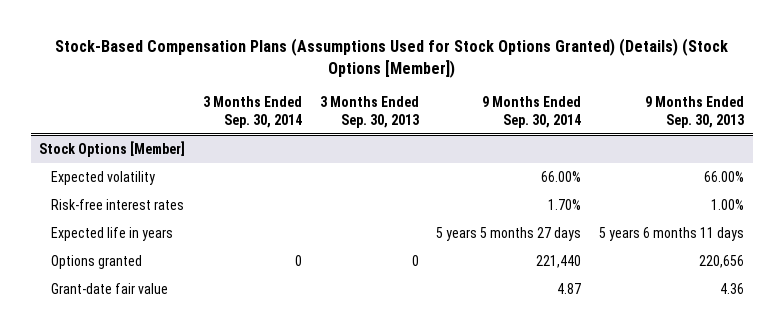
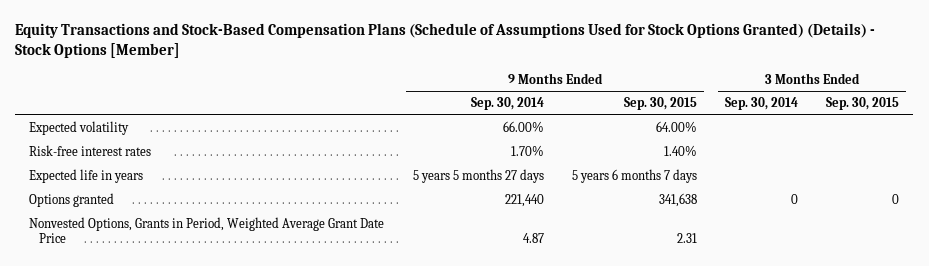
[54,38,728,78] Stock-Based Compensation Plans (Assumptions Used for Stock Options Granted) (Details) (Stock Options [Member]) -> [15,23,876,58] Equity Transactions and Stock-Based Compensation Plans (Schedule of Assumptions Used for Stock Options Granted) (Details) - Stock Options [Member]
[319,95,419,128] 3 Months Ended Sep. 30, 2013 -> none
[644,95,744,128] 9 Months Ended Sep. 30, 2013 -> none
none -> [623,97,697,111] Sep. 30, 2015
none -> [826,97,900,111] Sep. 30, 2015
[39,140,186,157] Stock Options [Member] -> none
[50,282,168,294] Grant-date fair value -> [29,217,385,244] Nonvested Options, Grants in Period, Weighted Average Grant Date Price

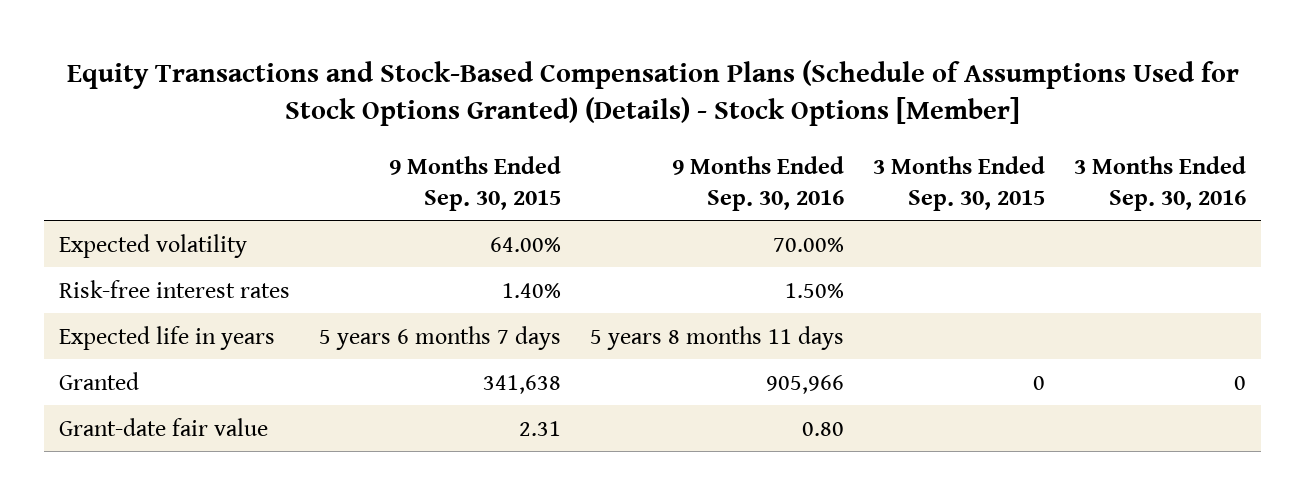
[470,97,544,111] Sep. 30, 2014 -> none
[725,97,799,111] Sep. 30, 2014 -> none
none -> [672,156,845,211] 9 Months Ended Sep. 30, 2016
none -> [1074,156,1247,211] 3 Months Ended Sep. 30, 2016
[29,193,115,208] Options granted -> [58,371,139,390] Granted
[29,217,385,244] Nonvested Options, Grants in Period, Weighted Average Grant Date Price -> [58,417,268,436] Grant-date fair value

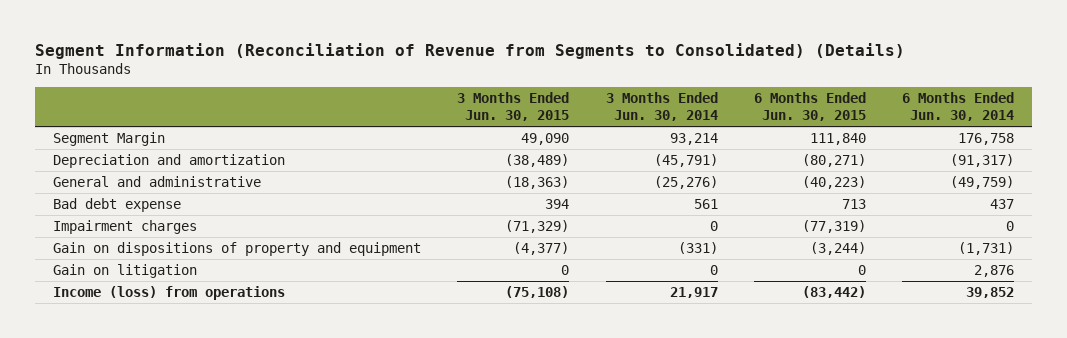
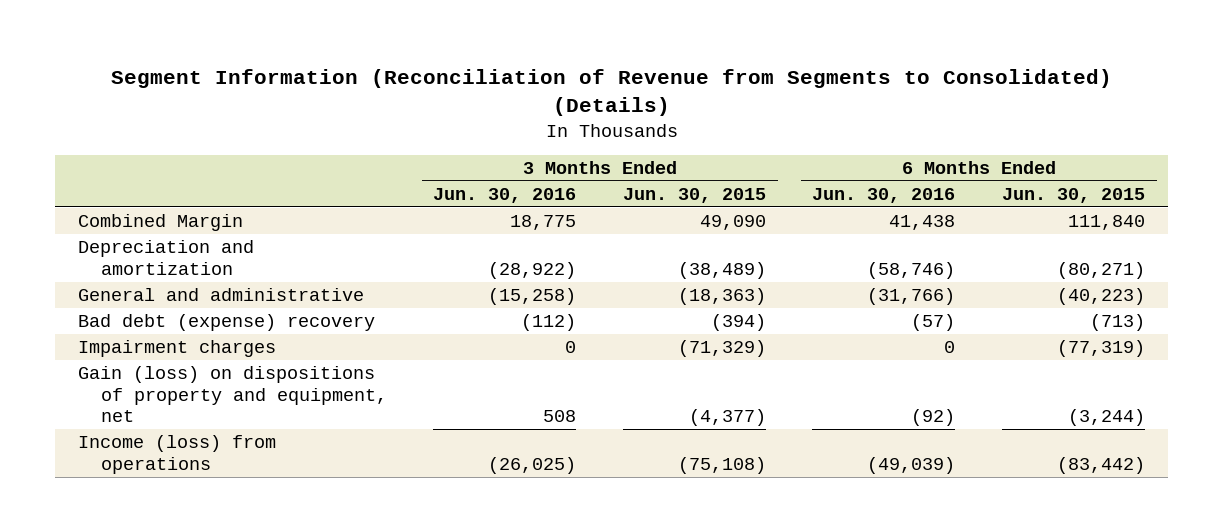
[605,92,718,122] 3 Months Ended Jun. 30, 2014 -> none
[902,92,1015,122] 6 Months Ended Jun. 30, 2014 -> none
none -> [433,187,577,203] Jun. 30, 2016
none -> [812,187,956,203] Jun. 30, 2016
[52,132,165,147] Segment Margin -> [78,214,244,232] Combined Margin
[52,198,181,213] Bad debt expense -> [78,314,376,332] Bad debt (expense) recovery
[545,199,570,210] 394 -> [710,314,766,332] (394)
[841,199,866,210] 713 -> [1089,314,1145,332] (713)
[52,264,197,279] Gain on litigation -> none
[52,242,421,257] Gain on dispositions of property and equipment -> [78,366,387,423] Gain (loss) on dispositions of property and equipment, net

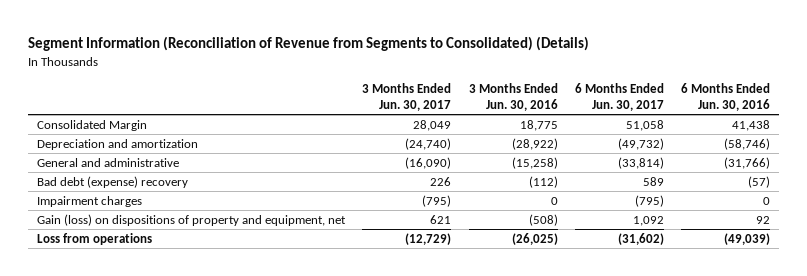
[622,187,766,203] Jun. 30, 2015 -> none
[1001,187,1145,203] Jun. 30, 2015 -> none
none -> [362,82,452,111] 3 Months Ended Jun. 30, 2017
none -> [575,82,665,111] 6 Months Ended Jun. 30, 2017
[78,214,244,232] Combined Margin -> [36,119,147,131] Consolidated Margin
[543,410,577,423] 508 -> [528,213,558,226] (508)
[911,409,956,427] (92) -> [756,215,771,224] 92
[78,435,277,474] Income (loss) from operations -> [36,232,152,245] Loss from operations

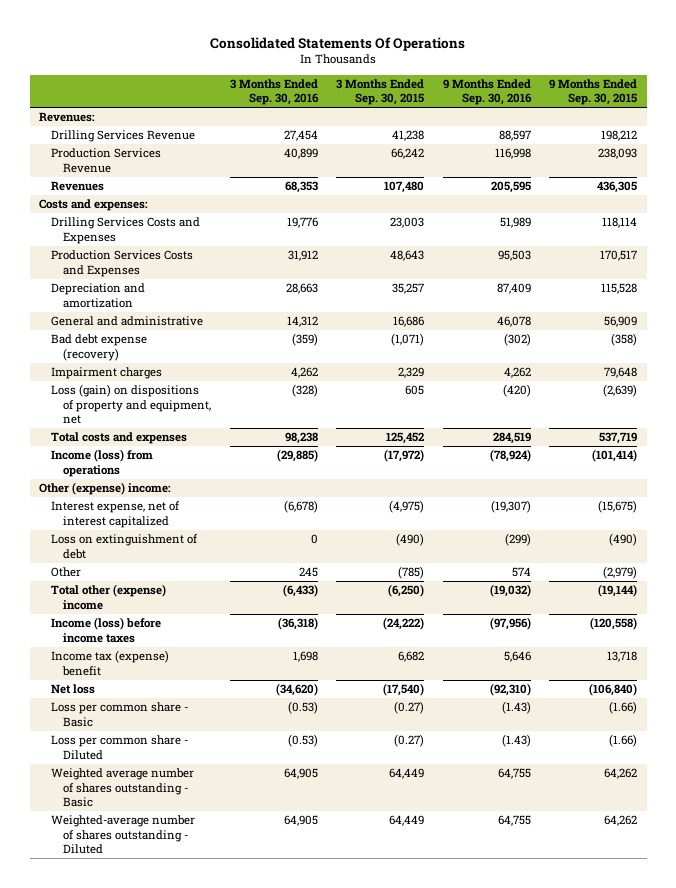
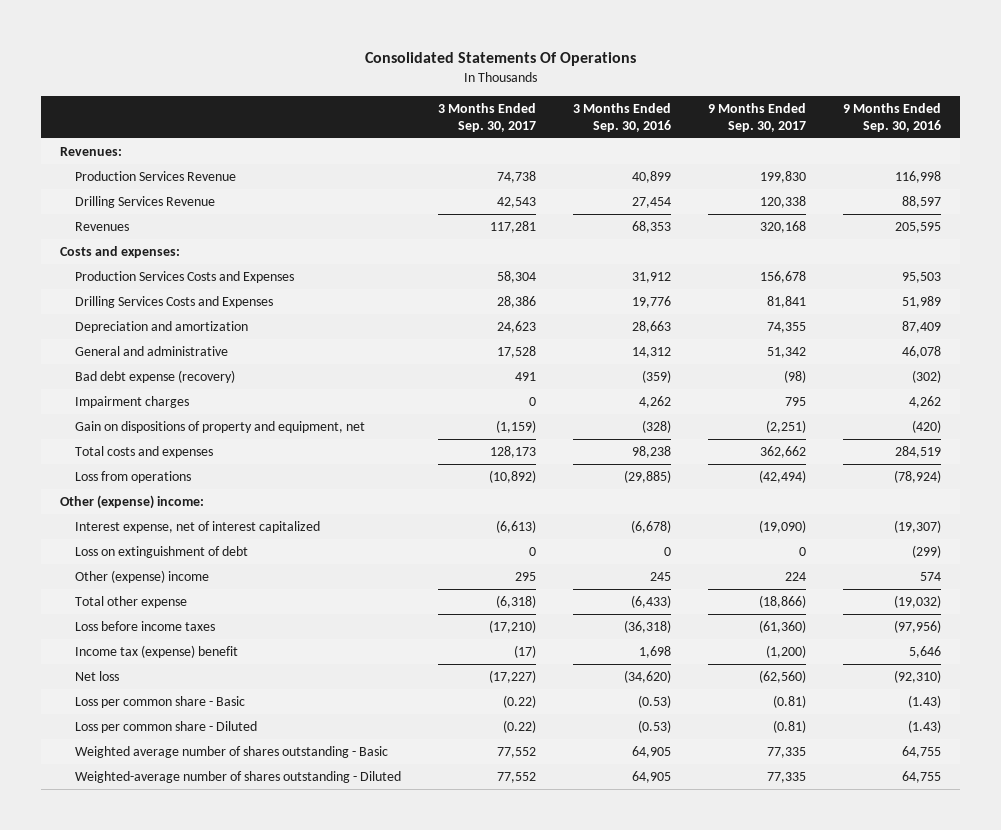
[336,78,425,106] 3 Months Ended Sep. 30, 2015 -> none
[549,78,638,106] 9 Months Ended Sep. 30, 2015 -> none
none -> [438,103,537,132] 3 Months Ended Sep. 30, 2017
none -> [708,103,807,132] 9 Months Ended Sep. 30, 2017
[51,130,196,143] Drilling Services Revenue -> [75,195,216,208] Drilling Services Revenue
[51,217,201,244] Drilling Services Costs and Expenses -> [75,295,274,308] Drilling Services Costs and Expenses
[51,384,212,425] Loss (gain) on dispositions of property and equipment, net -> [75,420,366,433] Gain on dispositions of property and equipment, net
[51,449,154,477] Income (loss) from operations -> [75,470,192,483] Loss from operations
[51,567,82,578] Other -> [75,569,210,583] Other (expense) income
[51,584,167,610] Total other (expense) income -> [75,595,188,608] Total other expense
[51,617,162,643] Income (loss) before income taxes -> [75,620,216,631] Loss before income taxes

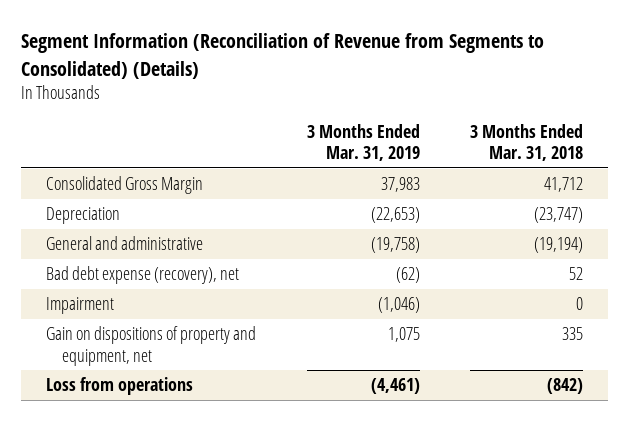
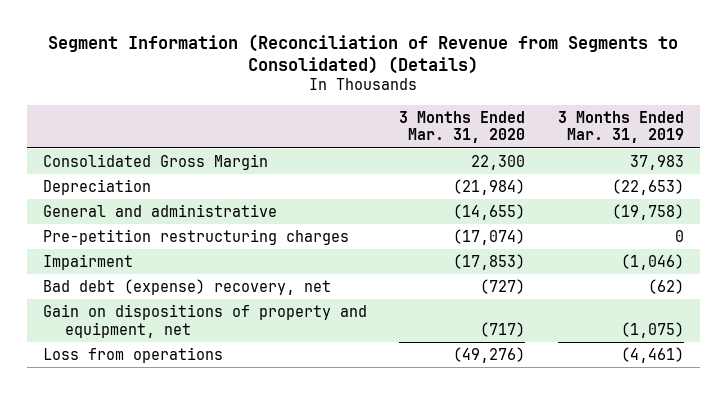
[469,123,583,162] 3 Months Ended Mar. 31, 2018 -> none
none -> [399,110,526,144] 3 Months Ended Mar. 31, 2020
[46,266,240,285] Bad debt expense (recovery), net -> none
none -> [43,228,350,245] Pre-petition restructuring charges
none -> [43,278,332,295] Bad debt (expense) recovery, net
[387,327,420,343] 1,075 -> [620,321,684,338] (1,075)

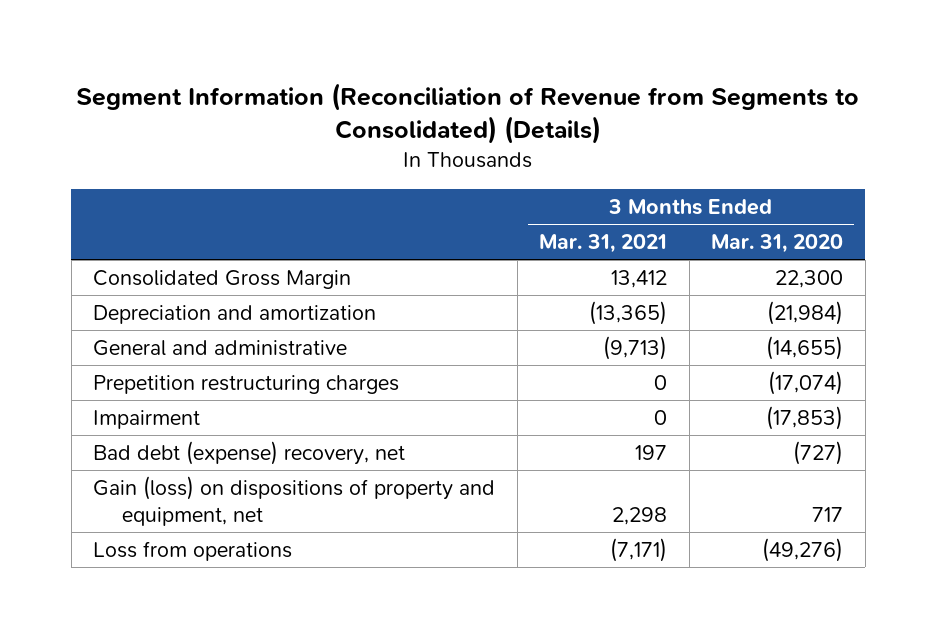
[557,110,684,144] 3 Months Ended Mar. 31, 2019 -> none
none -> [539,234,668,254] Mar. 31, 2021
[43,178,152,195] Depreciation -> [93,304,377,324] Depreciation and amortization
[43,228,350,245] Pre-petition restructuring charges -> [93,374,400,394] Prepetition restructuring charges
[43,303,368,338] Gain on dispositions of property and equipment, net -> [93,475,496,527] Gain (loss) on dispositions of property and equipment, net
[480,321,526,337] (717) -> [812,507,844,523] 717

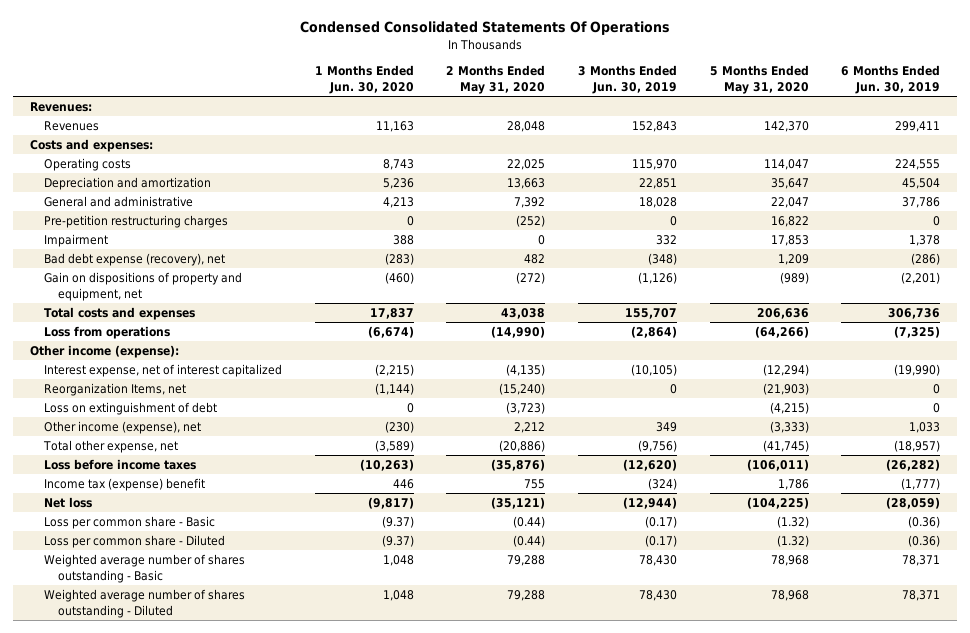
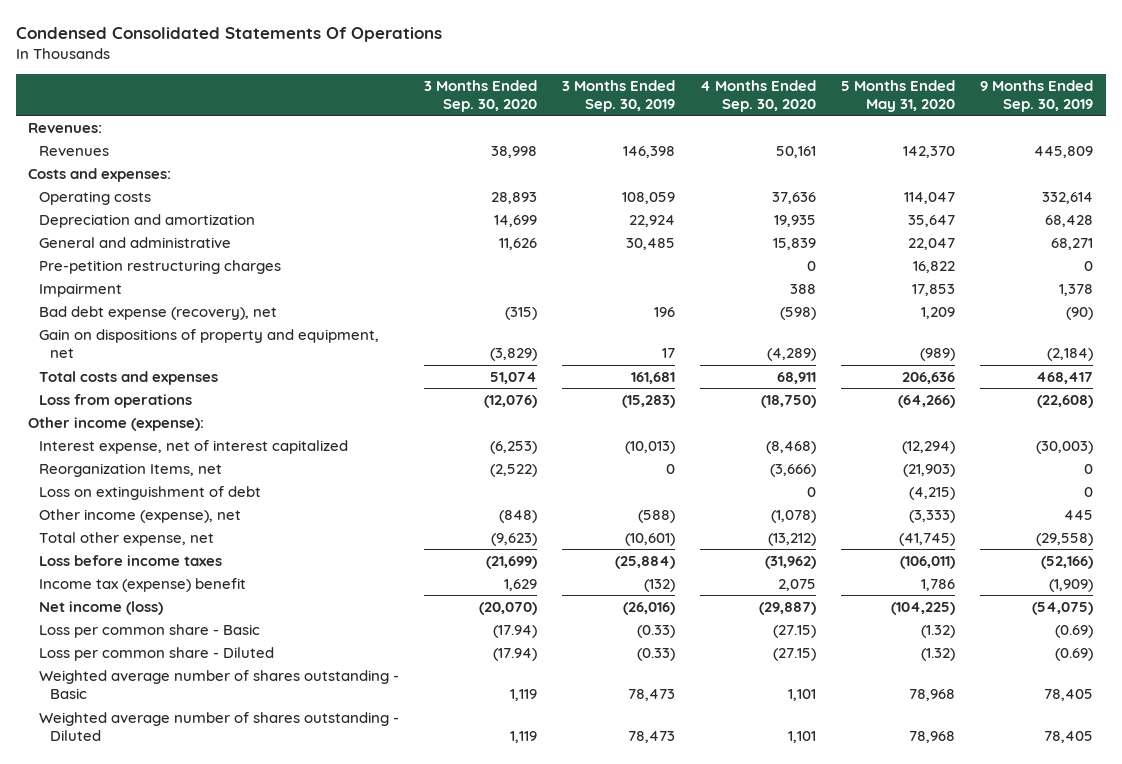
[314,65,414,95] 1 Months Ended Jun. 30, 2020 -> none
[446,65,546,95] 2 Months Ended May 31, 2020 -> none
[577,65,677,95] 3 Months Ended Jun. 30, 2019 -> none
[841,65,941,95] 6 Months Ended Jun. 30, 2019 -> none
none -> [423,79,537,112] 3 Months Ended Sep. 30, 2020
none -> [562,79,676,112] 3 Months Ended Sep. 30, 2019
none -> [700,79,817,112] 4 Months Ended Sep. 30, 2020
none -> [980,79,1094,112] 9 Months Ended Sep. 30, 2019
[43,497,92,509] Net loss -> [38,600,163,615] Net income (loss)

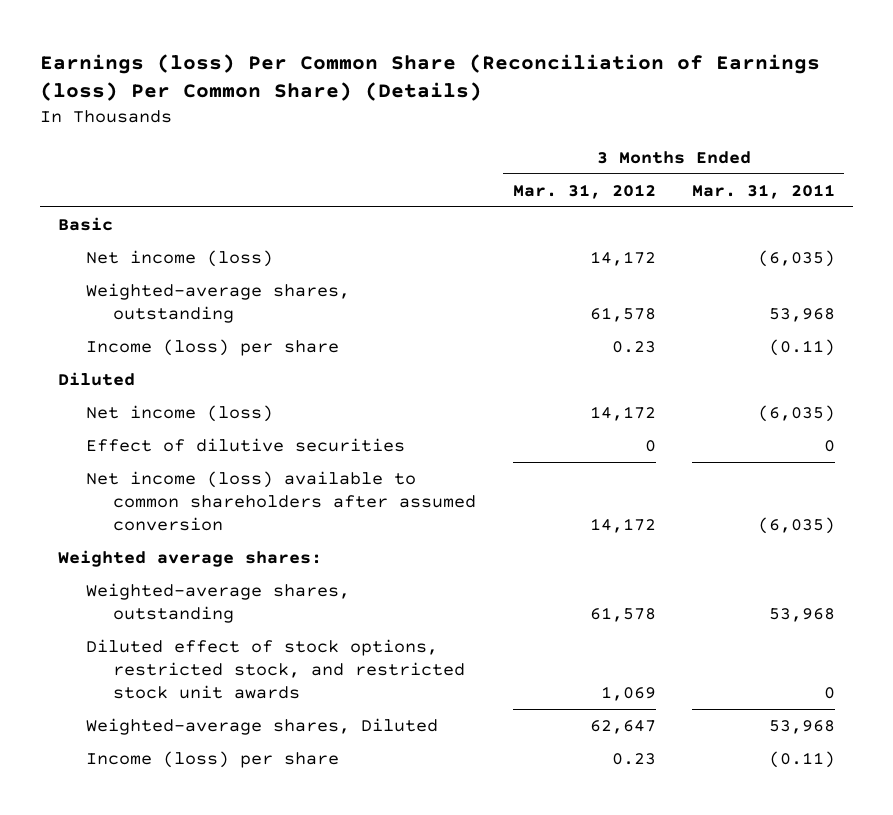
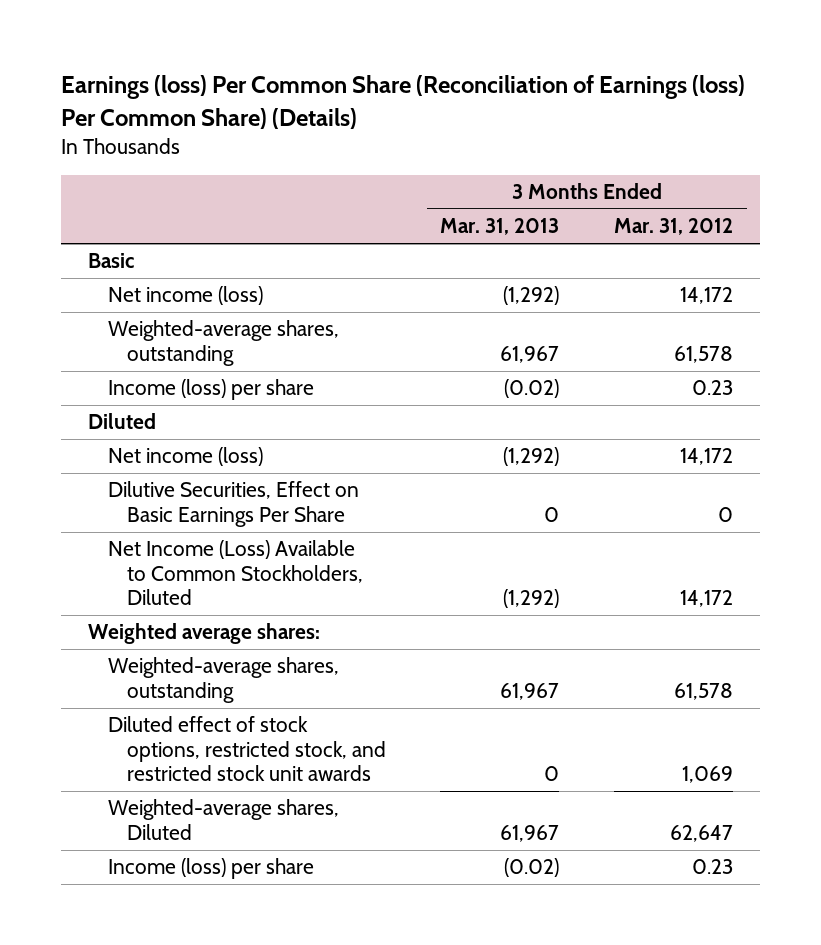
[691,183,835,199] Mar. 31, 2011 -> none
none -> [440,218,560,236] Mar. 31, 2013
[85,437,405,452] Effect of dilutive securities -> [107,481,359,527] Dilutive Securities, Effect on Basic Earnings Per Share
[85,470,477,531] Net income (loss) available to common shareholders after assumed conversion -> [107,540,363,606] Net Income (Loss) Available to Common Stockholders, Diluted

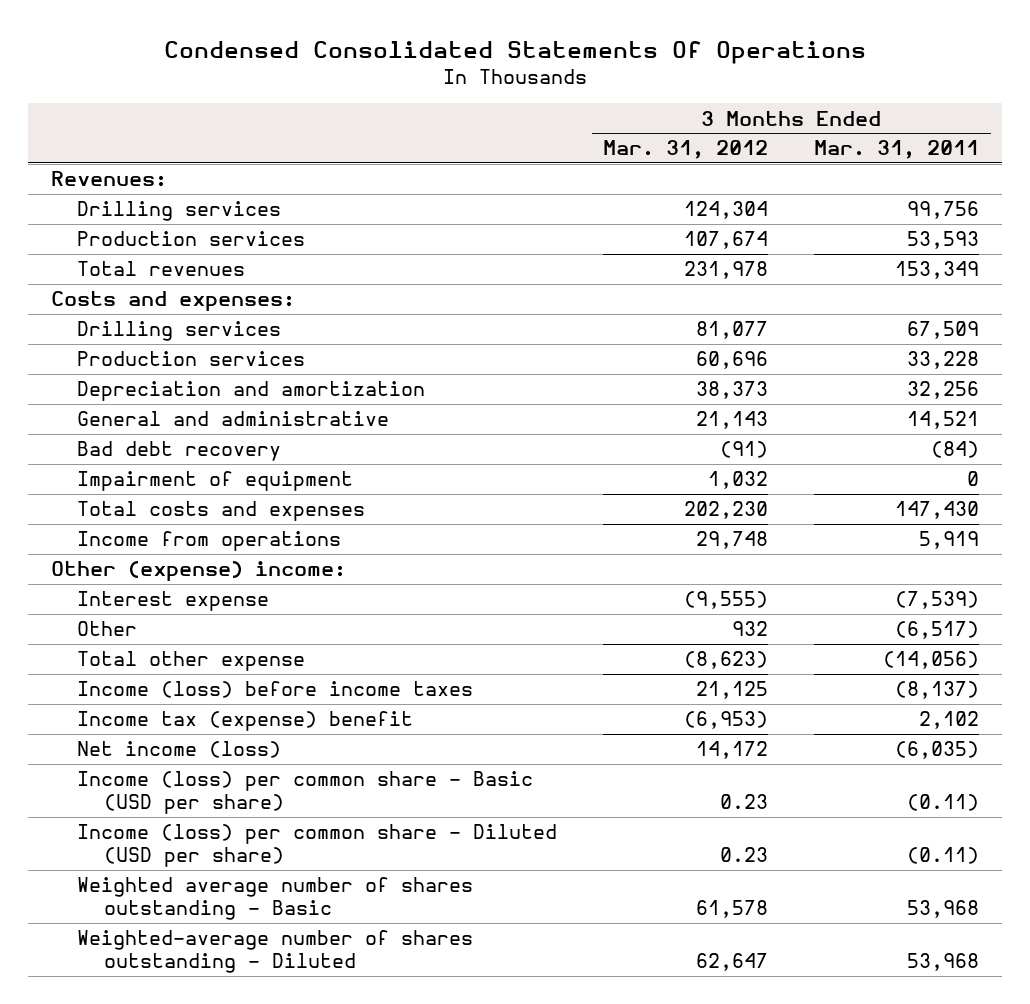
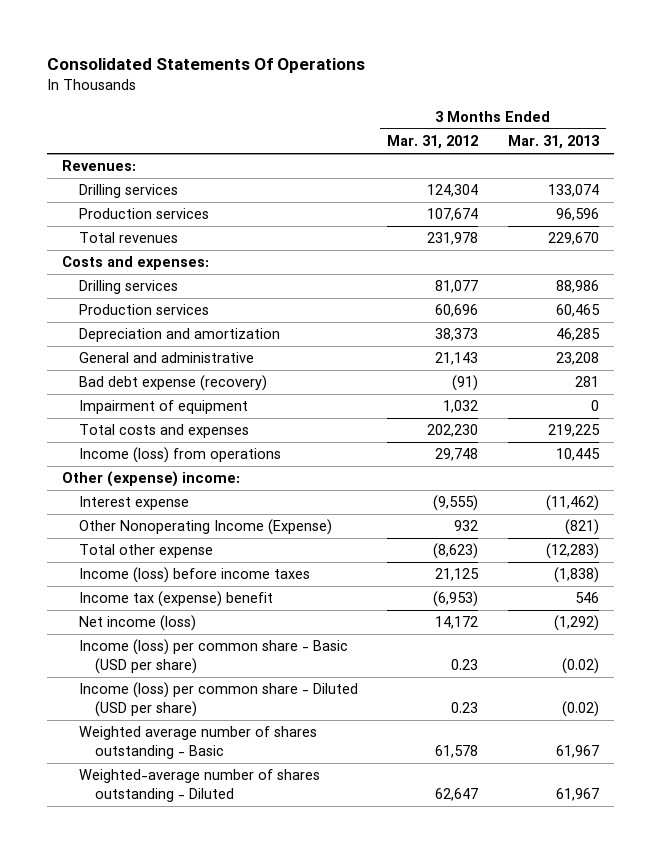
[164,41,867,65] Condensed Consolidated Statements Of Operations -> [47,57,366,73] Consolidated Statements Of Operations
[814,140,980,160] Mar. 31, 2011 -> none
none -> [508,135,600,150] Mar. 31, 2013
[77,441,282,462] Bad debt recovery -> [78,375,267,392] Bad debt expense (recovery)
[77,531,342,552] Income from operations -> [78,447,281,464] Income (loss) from operations
[77,621,138,637] Other -> [78,519,332,536] Other Nonoperating Income (Expense)

